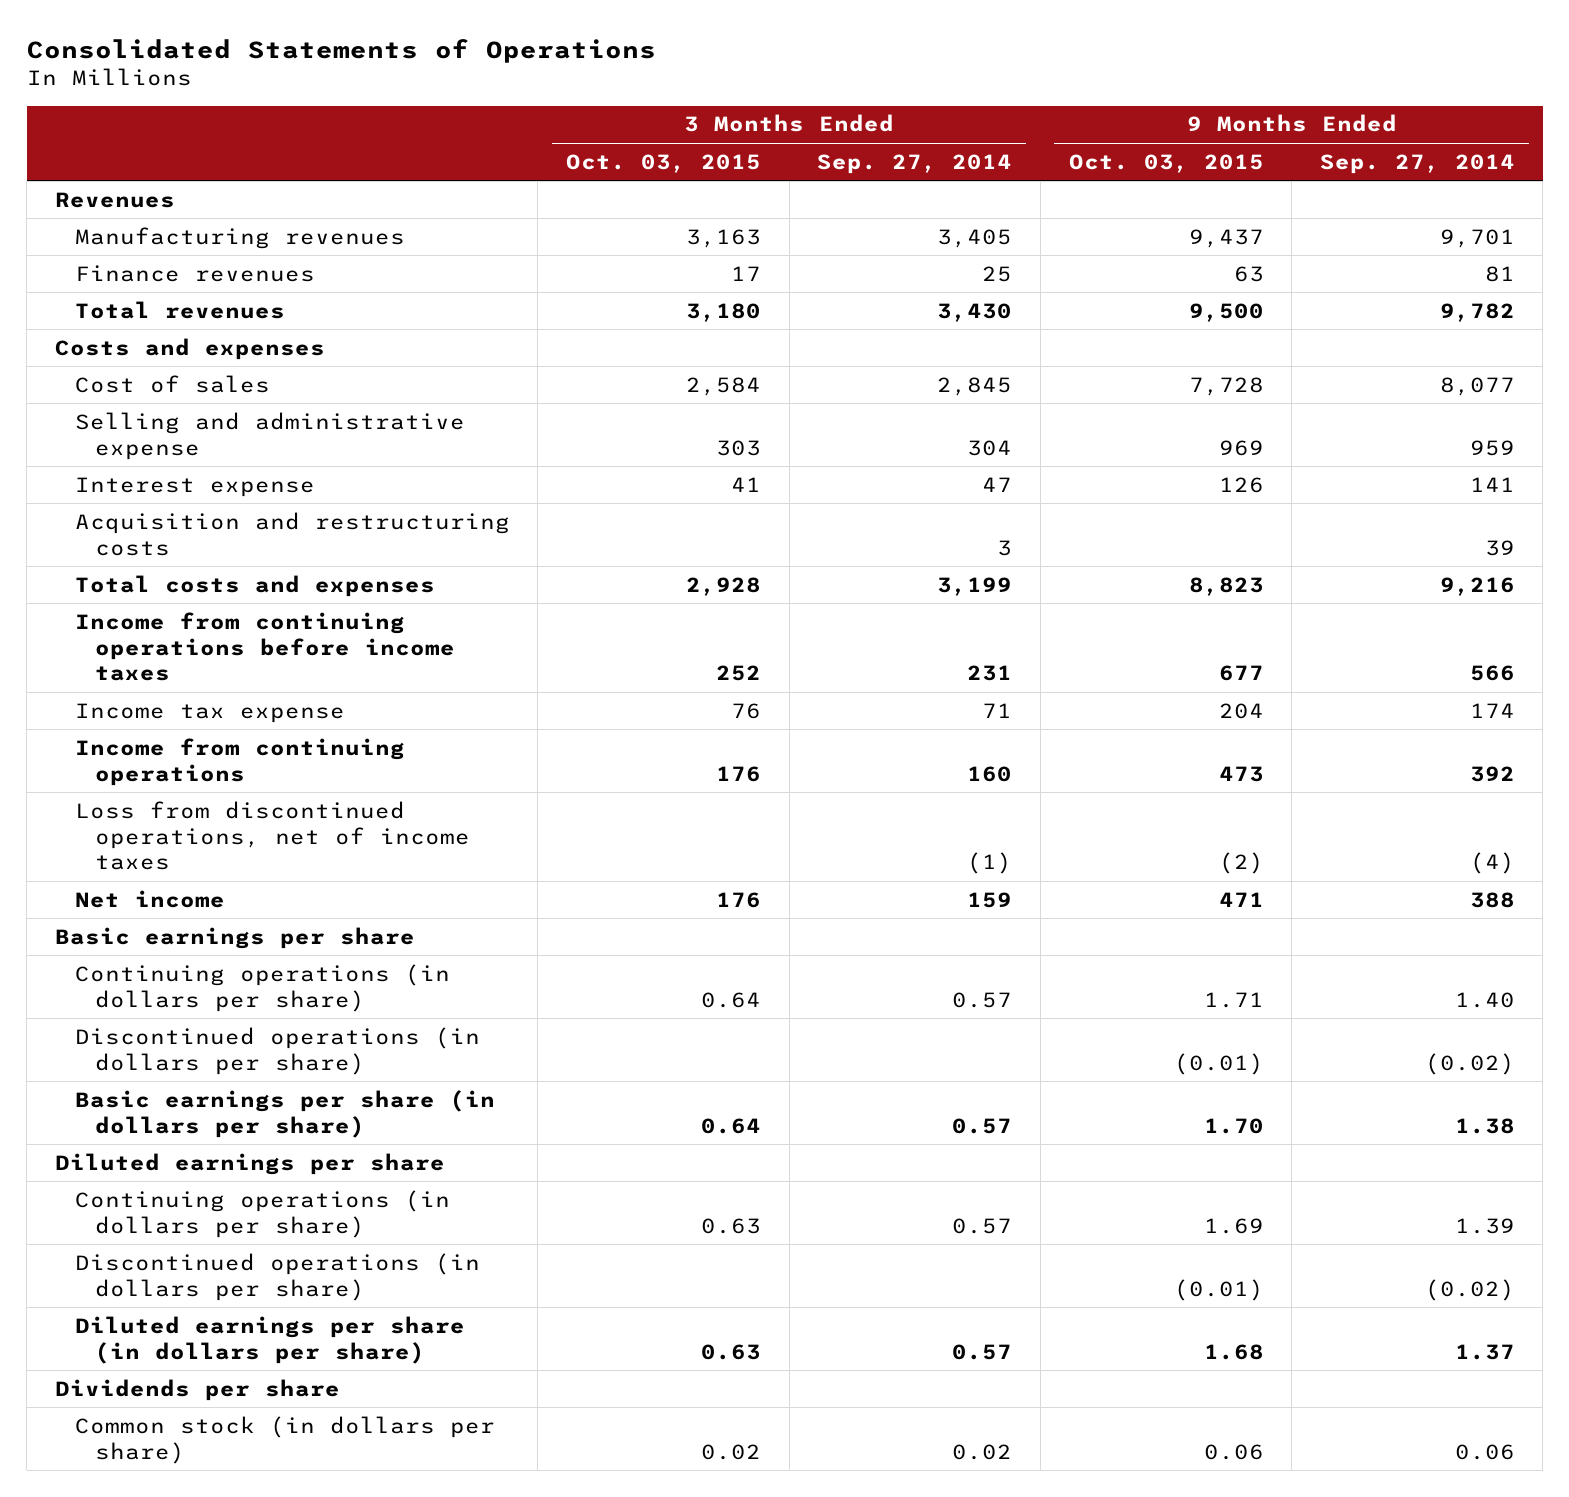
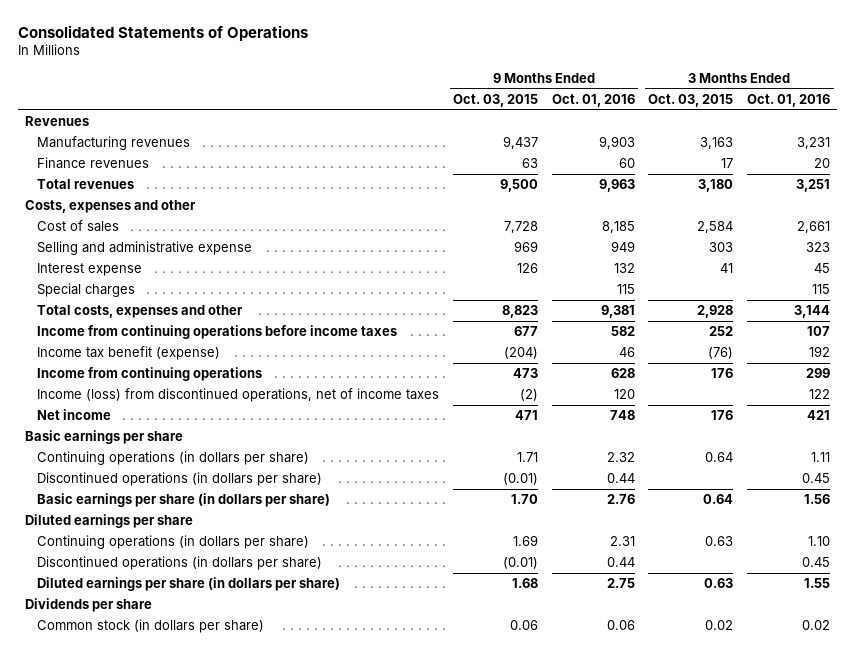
[817,153,1013,174] Sep. 27, 2014 -> none
[1319,153,1515,174] Sep. 27, 2014 -> none
none -> [551,94,635,108] Oct. 01, 2016
none -> [747,94,831,108] Oct. 01, 2016
[54,337,325,360] Costs and expenses -> [24,200,196,214] Costs, expenses and other
[74,511,510,556] Acquisition and restructuring costs -> none
none -> [37,283,136,298] Special charges
[74,574,435,597] Total costs and expenses -> [37,305,244,319] Total costs, expenses and other
[74,702,345,723] Income tax expense -> [37,346,221,361] Income tax benefit (expense)
[731,702,762,719] 76 -> [708,347,734,360] (76)
[1218,702,1264,719] 204 -> [503,347,538,360] (204)
[74,800,471,871] Loss from discontinued operations, net of income taxes -> [37,388,440,403] Income (loss) from discontinued operations, net of income taxes

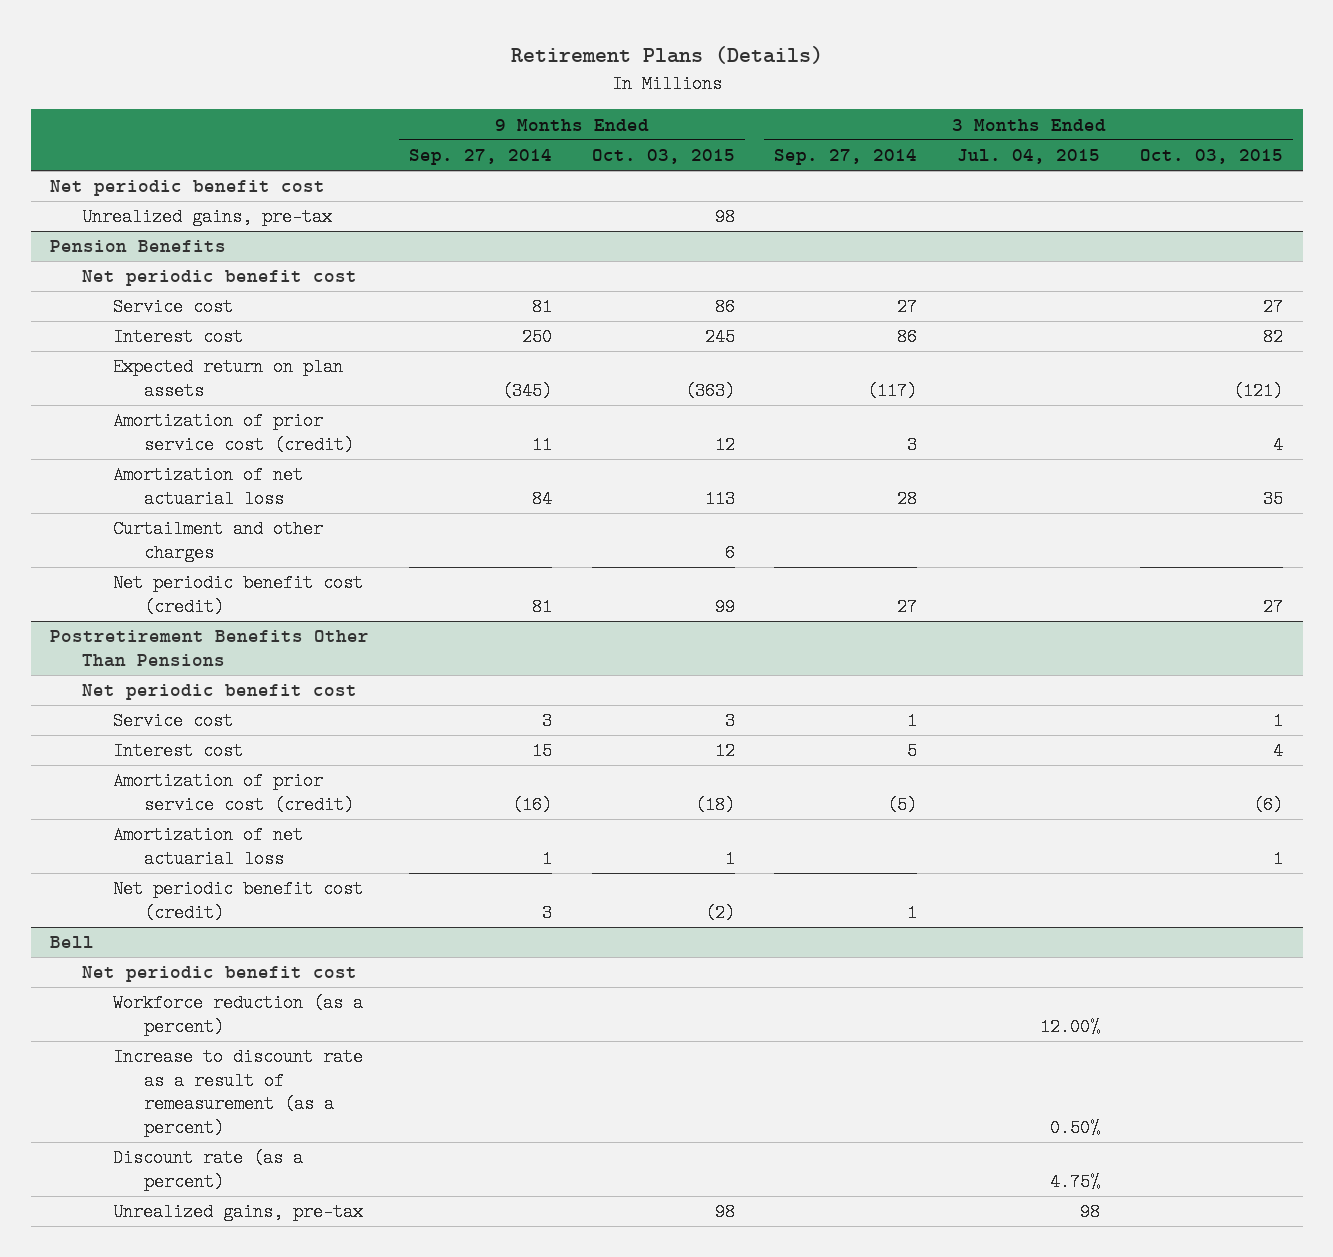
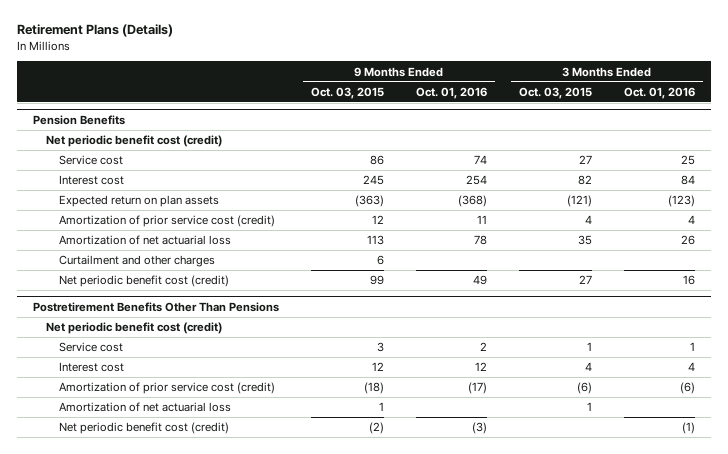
[409,149,553,166] Sep. 27, 2014 -> none
[774,149,918,166] Sep. 27, 2014 -> none
[957,149,1101,165] Jul. 04, 2015 -> none
none -> [415,86,487,99] Oct. 01, 2016
none -> [624,86,696,99] Oct. 01, 2016
[50,180,326,197] Net periodic benefit cost -> none
[81,208,332,227] Unrealized gains, pre-tax -> none
[81,270,357,287] Net periodic benefit cost -> [46,135,223,148] Net periodic benefit cost (credit)
[81,684,357,701] Net periodic benefit cost -> [46,322,223,335] Net periodic benefit cost (credit)
[50,936,95,949] Bell -> none
[81,966,357,983] Net periodic benefit cost -> none
[113,994,364,1036] Workforce reduction (as a percent) -> none
[113,1048,364,1137] Increase to discount rate as a result of remeasurement (as a percent) -> none
[113,1149,304,1191] Discount rate (as a percent) -> none
[113,1203,364,1222] Unrealized gains, pre-tax -> none

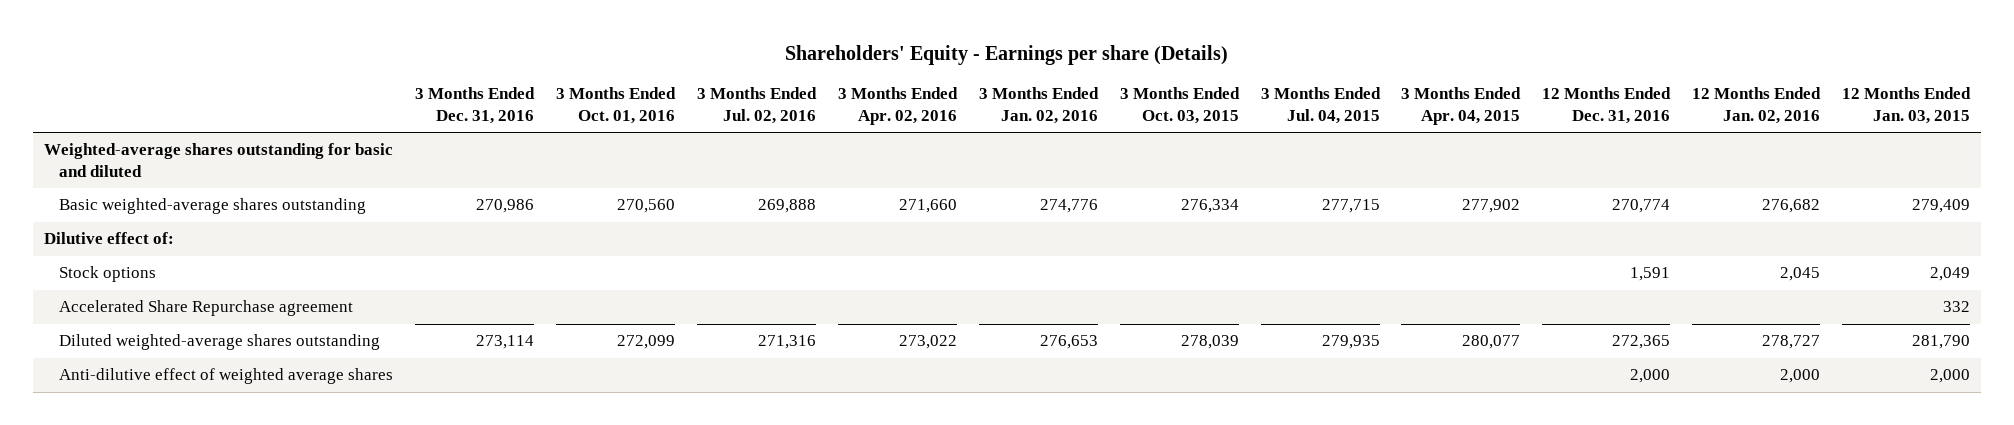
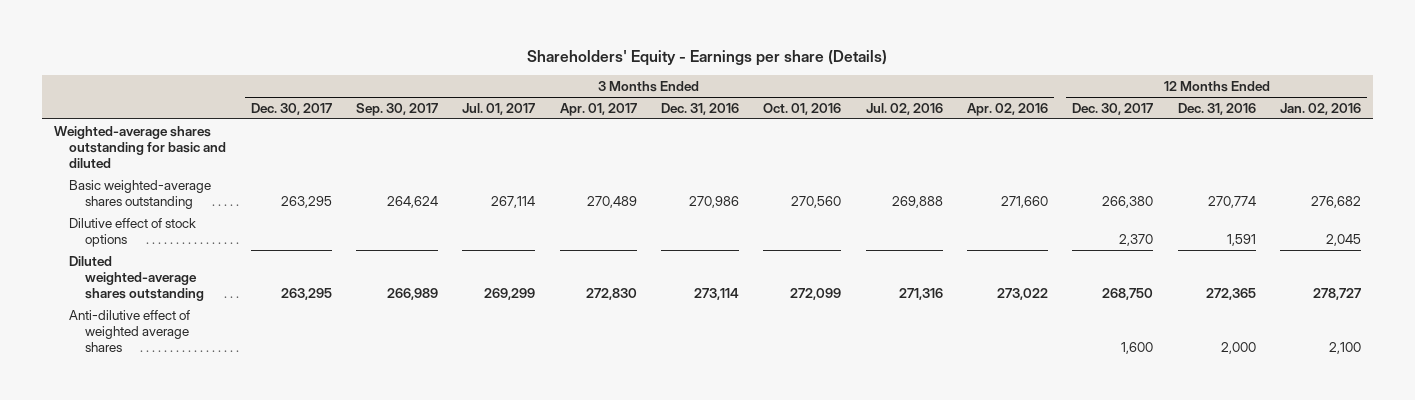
[978,87,1099,124] 3 Months Ended Jan. 02, 2016 -> none
[1119,87,1240,124] 3 Months Ended Oct. 03, 2015 -> none
[1260,87,1381,124] 3 Months Ended Jul. 04, 2015 -> none
[1401,87,1522,125] 3 Months Ended Apr. 04, 2015 -> none
[1842,87,1972,124] 12 Months Ended Jan. 03, 2015 -> none
none -> [250,102,332,115] Dec. 30, 2017
none -> [356,102,439,116] Sep. 30, 2017
none -> [462,102,536,115] Jul. 01, 2017
none -> [559,102,637,116] Apr. 01, 2017
none -> [1072,102,1154,115] Dec. 30, 2017
[43,232,174,245] Dilutive effect of: -> none
[59,300,354,317] Accelerated Share Repurchase agreement -> none
[59,266,157,283] Stock options -> [69,217,197,247] Dilutive effect of stock options
[1780,369,1821,384] 2,000 -> [1328,341,1361,354] 2,100

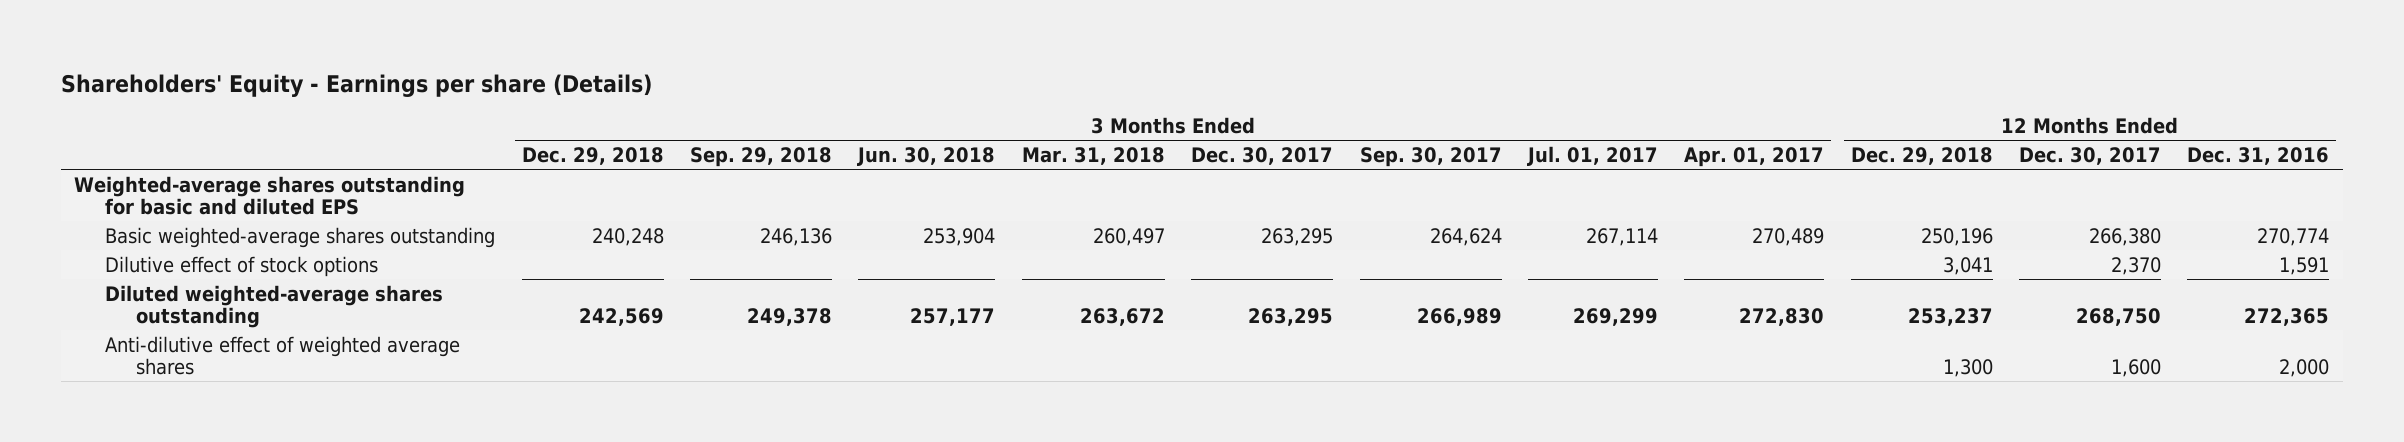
[661,102,740,115] Dec. 31, 2016 -> none
[763,102,842,115] Oct. 01, 2016 -> none
[865,102,943,115] Jul. 02, 2016 -> none
[967,102,1049,116] Apr. 02, 2016 -> none
[1279,102,1361,115] Jan. 02, 2016 -> none
none -> [521,146,664,165] Dec. 29, 2018
none -> [690,146,833,167] Sep. 29, 2018
none -> [857,146,996,166] Jun. 30, 2018
none -> [1021,146,1165,165] Mar. 31, 2018
none -> [1850,146,1993,165] Dec. 29, 2018
[53,125,227,168] Weighted-average shares outstanding for basic and diluted -> [74,175,466,216] Weighted-average shares outstanding for basic and diluted EPS

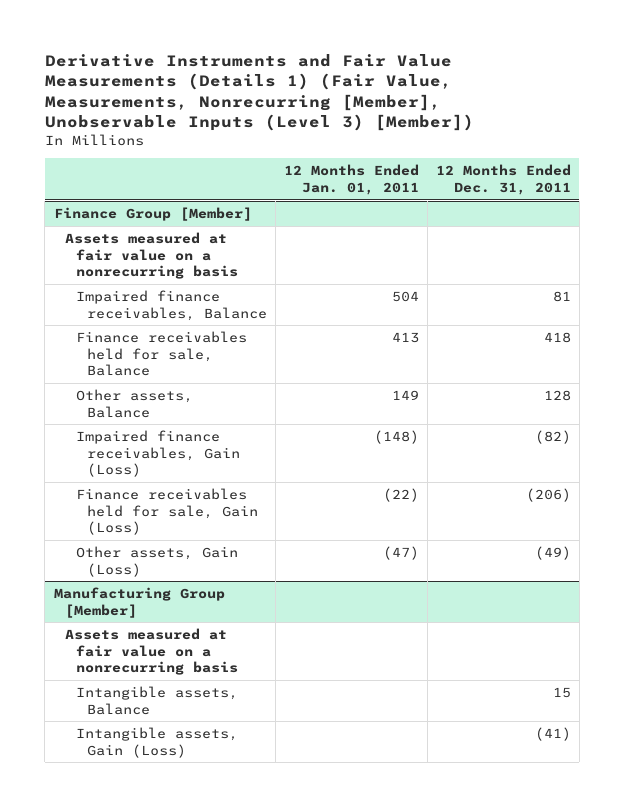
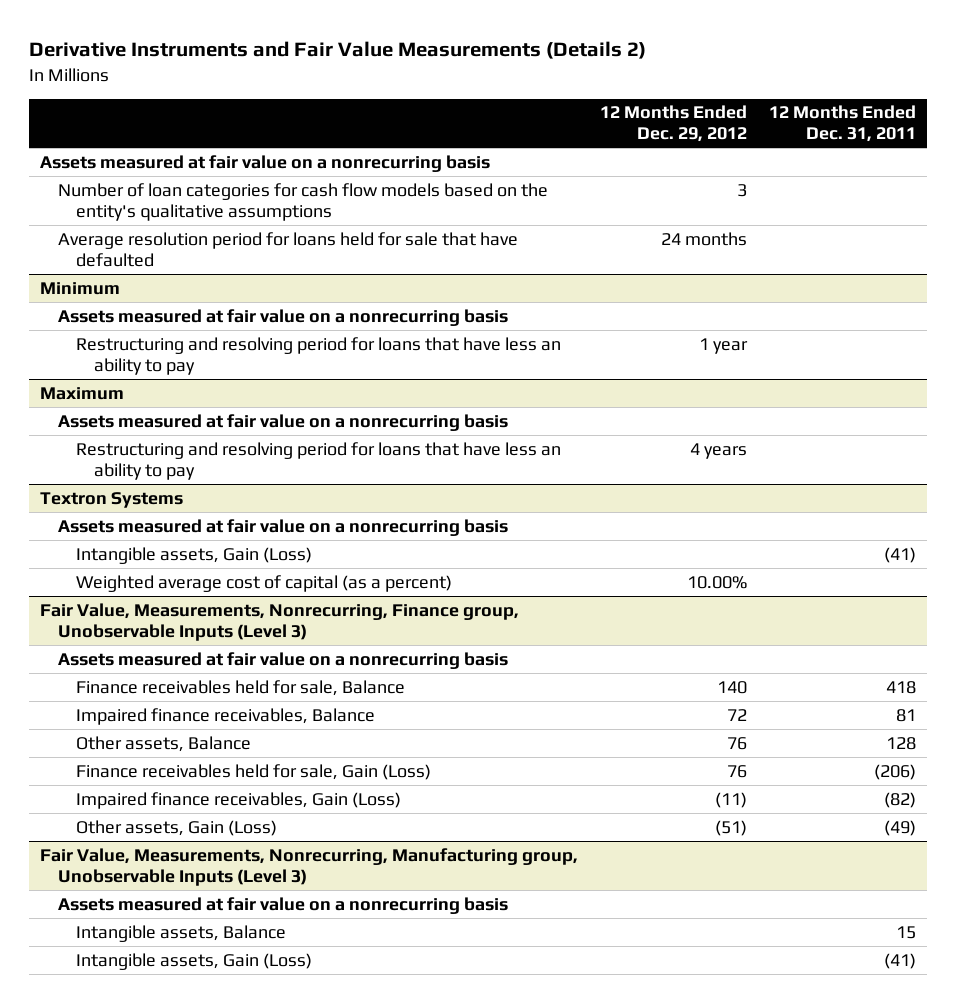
[44,53,474,132] Derivative Instruments and Fair Value Measurements (Details 1) (Fair Value, Measurements, Nonrecurring [Member], Unobservable Inputs (Level 3) [Member]) -> [28,41,646,60] Derivative Instruments and Fair Value Measurements (Details 2)
[283,164,419,196] 12 Months Ended Jan. 01, 2011 -> none
none -> [599,105,747,143] 12 Months Ended Dec. 29, 2012
[53,207,252,222] Finance Group [Member] -> none
[75,290,267,321] Impaired finance receivables, Balance -> none
none -> [57,182,548,221] Number of loan categories for cash flow models based on the entity's qualitative assumptions
none -> [57,231,518,267] Average resolution period for loans held for sale that have defaulted
none -> [39,281,120,295] Minimum
none -> [57,308,508,326] Assets measured at fair value on a nonrecurring basis
none -> [76,336,562,375] Restructuring and resolving period for loans that have less an ability to pay
none -> [39,386,124,400] Maximum
none -> [57,413,508,431] Assets measured at fair value on a nonrecurring basis
none -> [76,441,562,480] Restructuring and resolving period for loans that have less an ability to pay
none -> [39,491,183,508] Textron Systems
none -> [57,518,508,536] Assets measured at fair value on a nonrecurring basis
none -> [76,546,313,564] Intangible assets, Gain (Loss)
none -> [76,574,453,592] Weighted average cost of capital (as a percent)
none -> [39,602,519,641] Fair Value, Measurements, Nonrecurring, Finance group, Unobservable Inputs (Level 3)
none -> [57,651,508,669] Assets measured at fair value on a nonrecurring basis
none -> [76,707,376,725] Impaired finance receivables, Balance
[75,430,240,478] Impaired finance receivables, Gain (Loss) -> none
none -> [76,791,402,809] Impaired finance receivables, Gain (Loss)
[53,587,225,618] Manufacturing Group [Member] -> none
none -> [39,847,578,886] Fair Value, Measurements, Nonrecurring, Manufacturing group, Unobservable Inputs (Level 3)

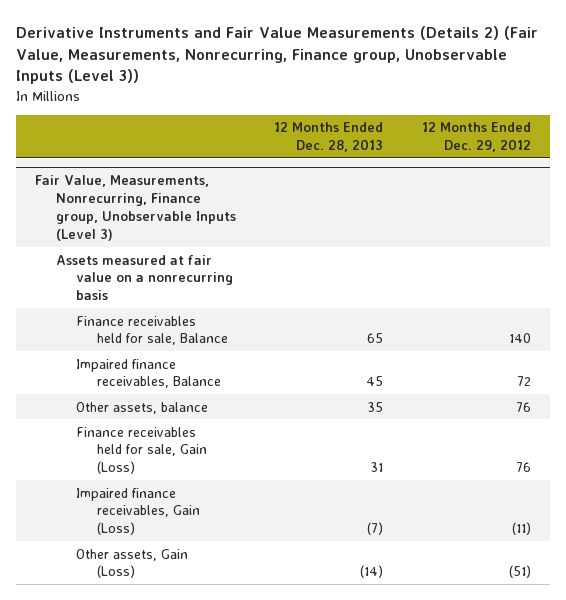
[28,41,646,60] Derivative Instruments and Fair Value Measurements (Details 2) -> [15,25,538,85] Derivative Instruments and Fair Value Measurements (Details 2) (Fair Value, Measurements, Nonrecurring, Finance group, Unobservable Inputs (Level 3))
[769,105,917,143] 12 Months Ended Dec. 31, 2011 -> none
none -> [274,122,384,152] 12 Months Ended Dec. 28, 2013
[39,154,490,172] Assets measured at fair value on a nonrecurring basis -> none
[57,182,548,221] Number of loan categories for cash flow models based on the entity's qualitative assumptions -> none
[57,231,518,267] Average resolution period for loans held for sale that have defaulted -> none
[39,281,120,295] Minimum -> none
[57,308,508,326] Assets measured at fair value on a nonrecurring basis -> none
[76,336,562,375] Restructuring and resolving period for loans that have less an ability to pay -> none
[39,386,124,400] Maximum -> none
[57,413,508,431] Assets measured at fair value on a nonrecurring basis -> none
[76,441,562,480] Restructuring and resolving period for loans that have less an ability to pay -> none
[39,491,183,508] Textron Systems -> none
[57,518,508,536] Assets measured at fair value on a nonrecurring basis -> none
[76,546,313,564] Intangible assets, Gain (Loss) -> none
[76,574,453,592] Weighted average cost of capital (as a percent) -> none
[76,735,252,752] Other assets, Balance -> [76,401,209,414] Other assets, balance
[39,847,578,886] Fair Value, Measurements, Nonrecurring, Manufacturing group, Unobservable Inputs (Level 3) -> none
[57,896,508,914] Assets measured at fair value on a nonrecurring basis -> none
[76,924,287,942] Intangible assets, Balance -> none
[76,952,313,970] Intangible assets, Gain (Loss) -> none

